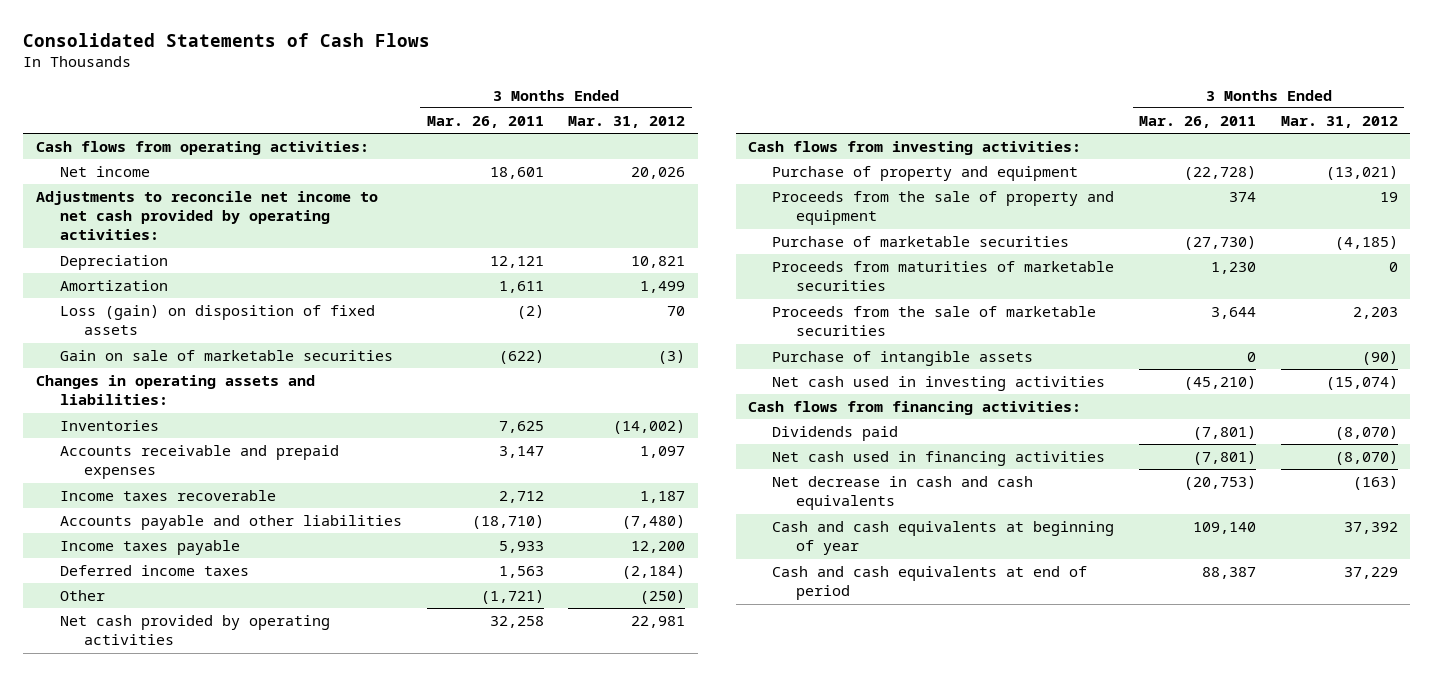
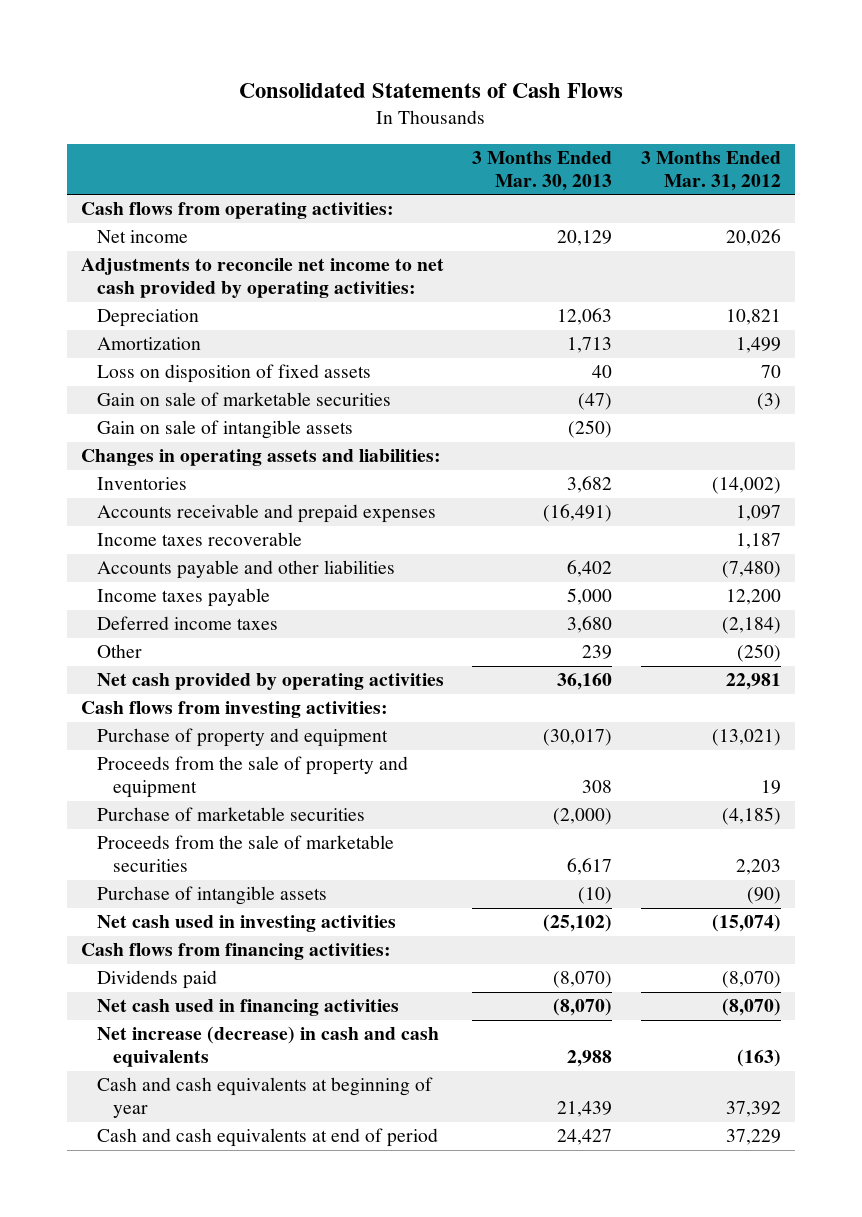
[426,116,544,129] Mar. 26, 2011 -> none
none -> [472,150,613,191] 3 Months Ended Mar. 30, 2013
[59,305,375,336] Loss (gain) on disposition of fixed assets -> [97,364,372,384] Loss on disposition of fixed assets
none -> [97,420,354,440] Gain on sale of intangible assets
[772,261,1115,292] Proceeds from maturities of marketable securities -> none
[772,476,1034,511] Net decrease in cash and cash equivalents -> [97,1026,440,1068] Net increase (decrease) in cash and cash equivalents

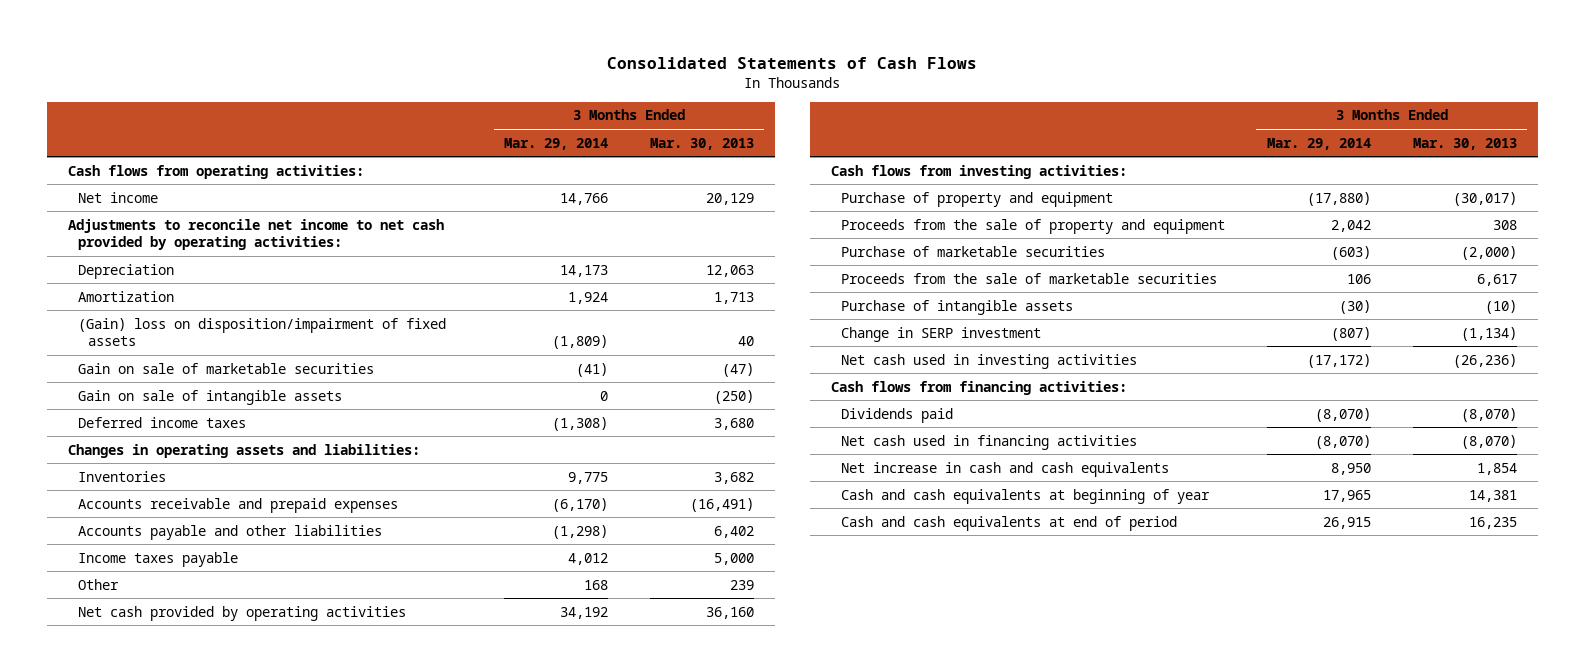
[640,150,781,191] 3 Months Ended Mar. 31, 2012 -> none
none -> [504,137,609,150] Mar. 29, 2014
[97,364,372,384] Loss on disposition of fixed assets -> [78,317,447,347] (Gain) loss on disposition/impairment of fixed assets
[97,616,279,631] Deferred income taxes -> [78,416,247,428] Deferred income taxes
[97,532,303,547] Income taxes recoverable -> none
none -> [840,326,1041,342] Change in SERP investment
[543,914,613,933] (25,102) -> [1452,353,1517,368] (26,236)
[97,1026,440,1068] Net increase (decrease) in cash and cash equivalents -> [840,461,1169,477] Net increase in cash and cash equivalents
[567,1050,613,1068] 2,988 -> [1476,462,1517,475] 1,854
[557,1101,613,1118] 21,439 -> [1468,489,1517,502] 14,381
[557,1129,613,1146] 24,427 -> [1468,516,1517,529] 16,235

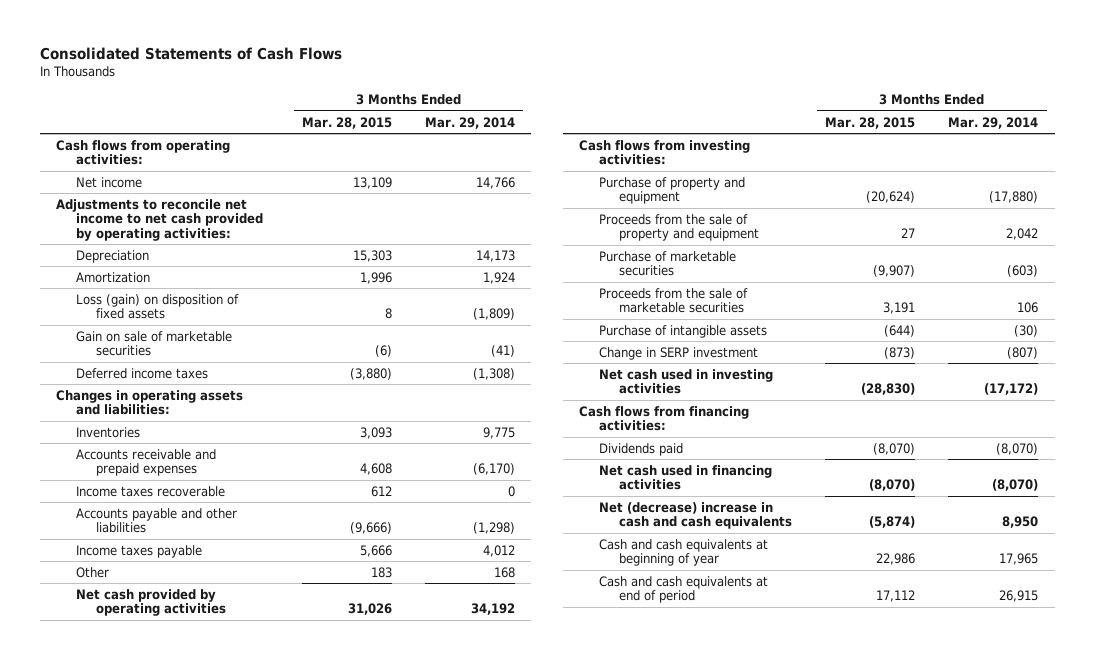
[650,137,755,150] Mar. 30, 2013 -> none
none -> [302,116,393,129] Mar. 28, 2015
[78,317,447,347] (Gain) loss on disposition/impairment of fixed assets -> [76,293,240,320] Loss (gain) on disposition of fixed assets
[78,389,343,405] Gain on sale of intangible assets -> none
none -> [76,485,226,497] Income taxes recoverable
[840,461,1169,477] Net increase in cash and cash equivalents -> [599,501,793,530] Net (decrease) increase in cash and cash equivalents

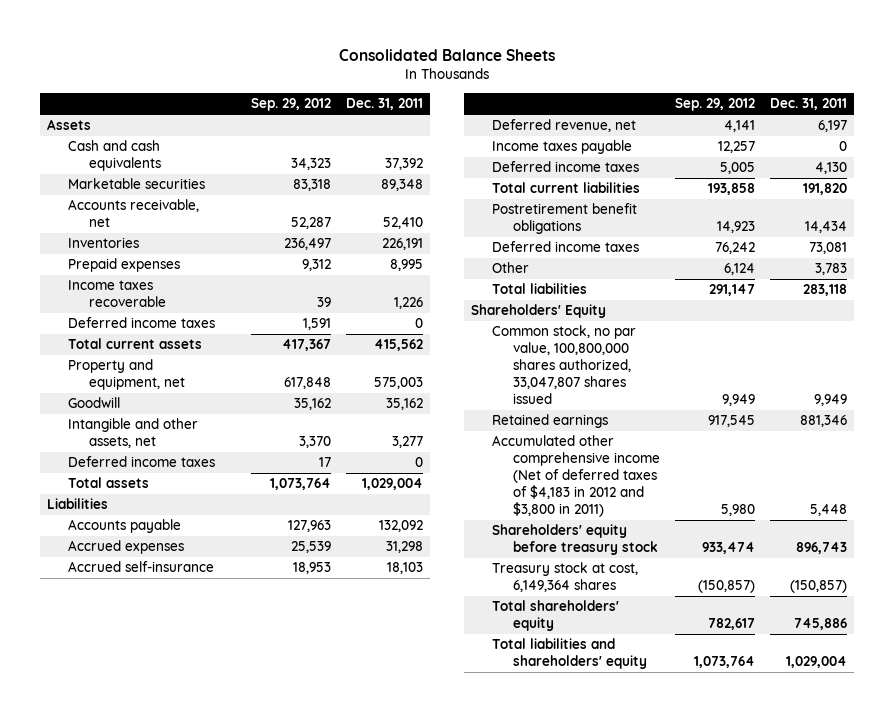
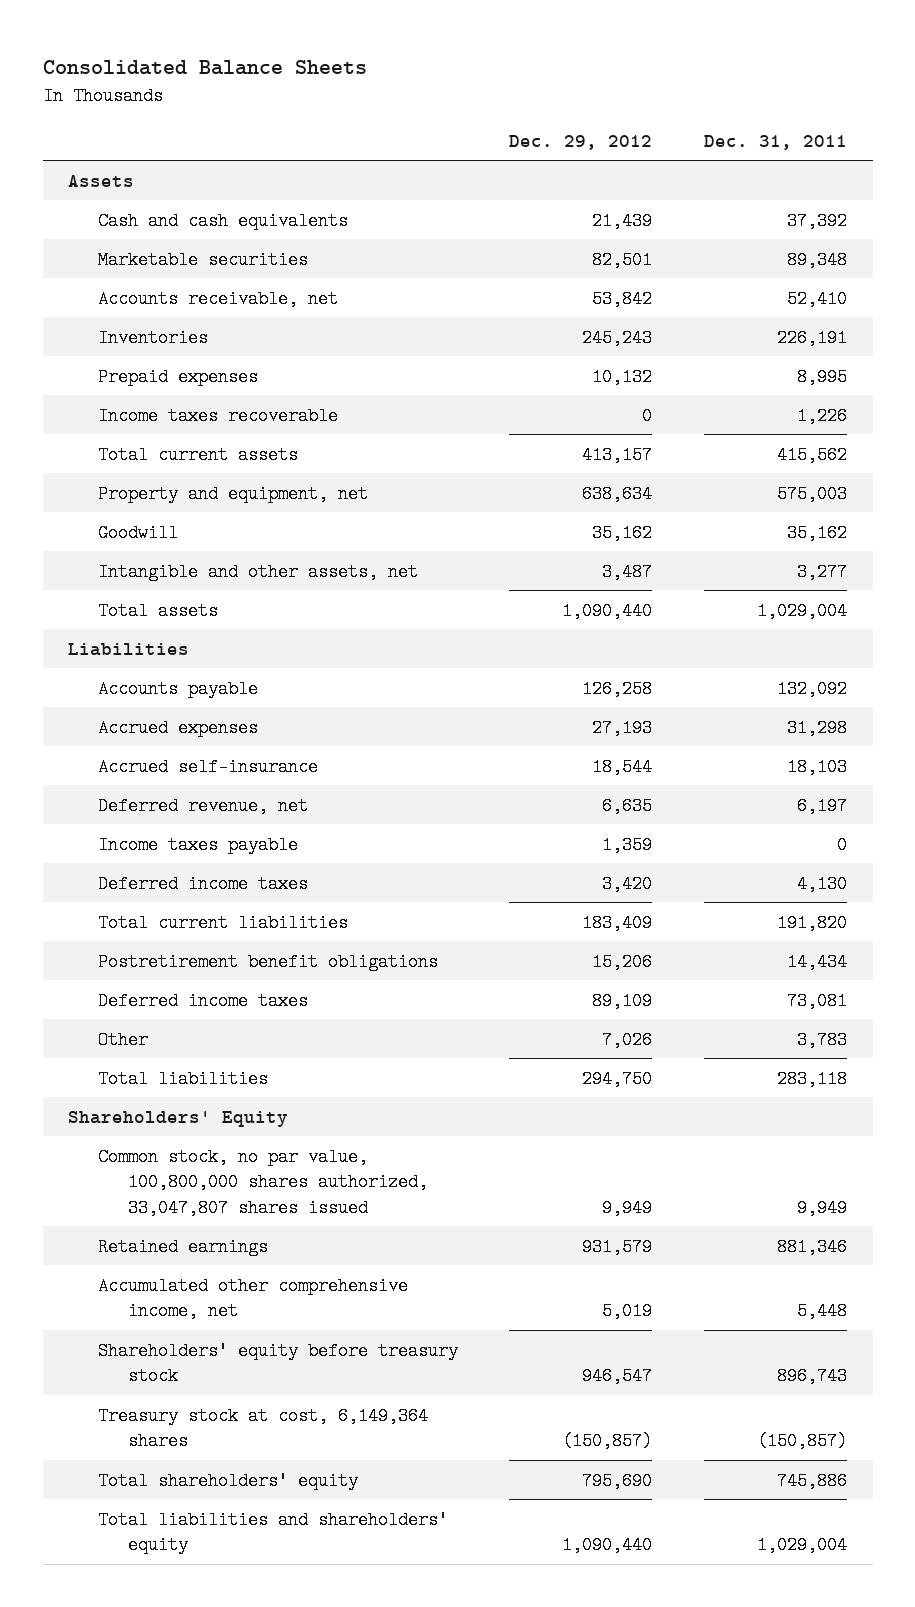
[250,98,331,112] Sep. 29, 2012 -> none
none -> [509,134,653,150] Dec. 29, 2012
[68,317,216,329] Deferred income taxes -> none
[68,456,216,468] Deferred income taxes -> none
[492,435,661,517] Accumulated other comprehensive income (Net of deferred taxes of $4,183 in 2012 and $3,800 in 2011) -> [98,1276,409,1321] Accumulated other comprehensive income, net

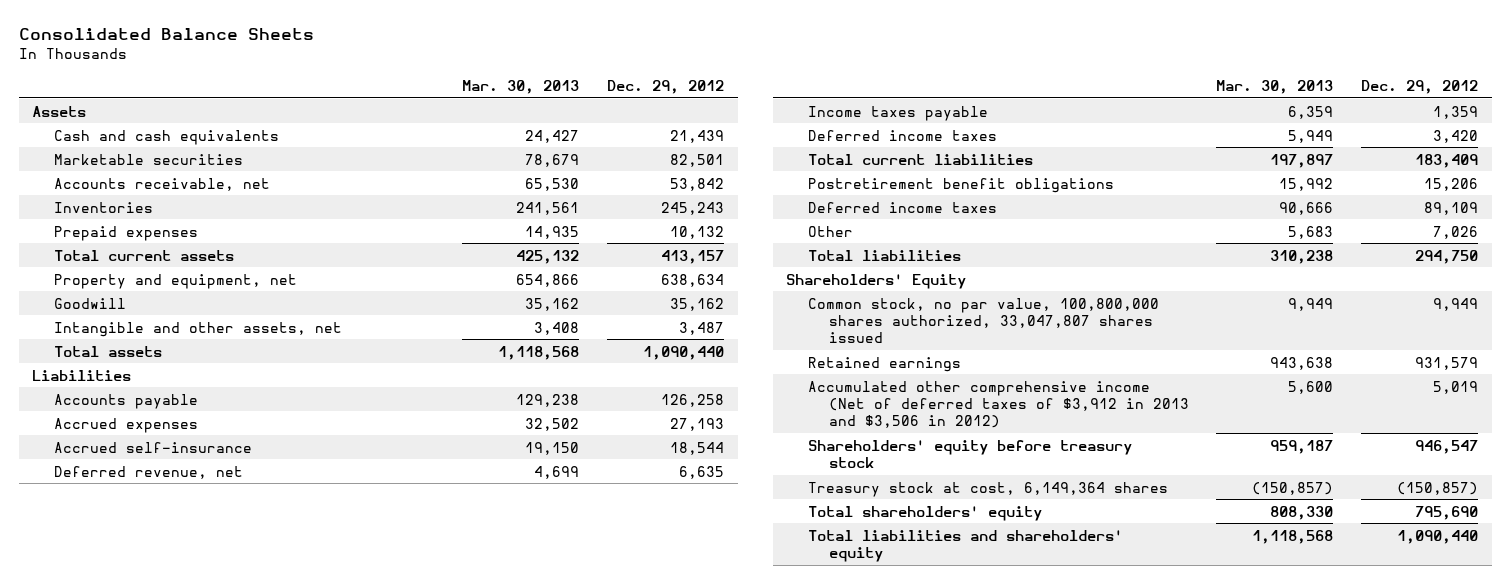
[703,134,847,150] Dec. 31, 2011 -> none
none -> [462,80,580,95] Mar. 30, 2013
[98,406,339,425] Income taxes recoverable -> none
[98,1276,409,1321] Accumulated other comprehensive income, net -> [807,380,1189,429] Accumulated other comprehensive income (Net of deferred taxes of $3,912 in 2013 and $3,506 in 2012)

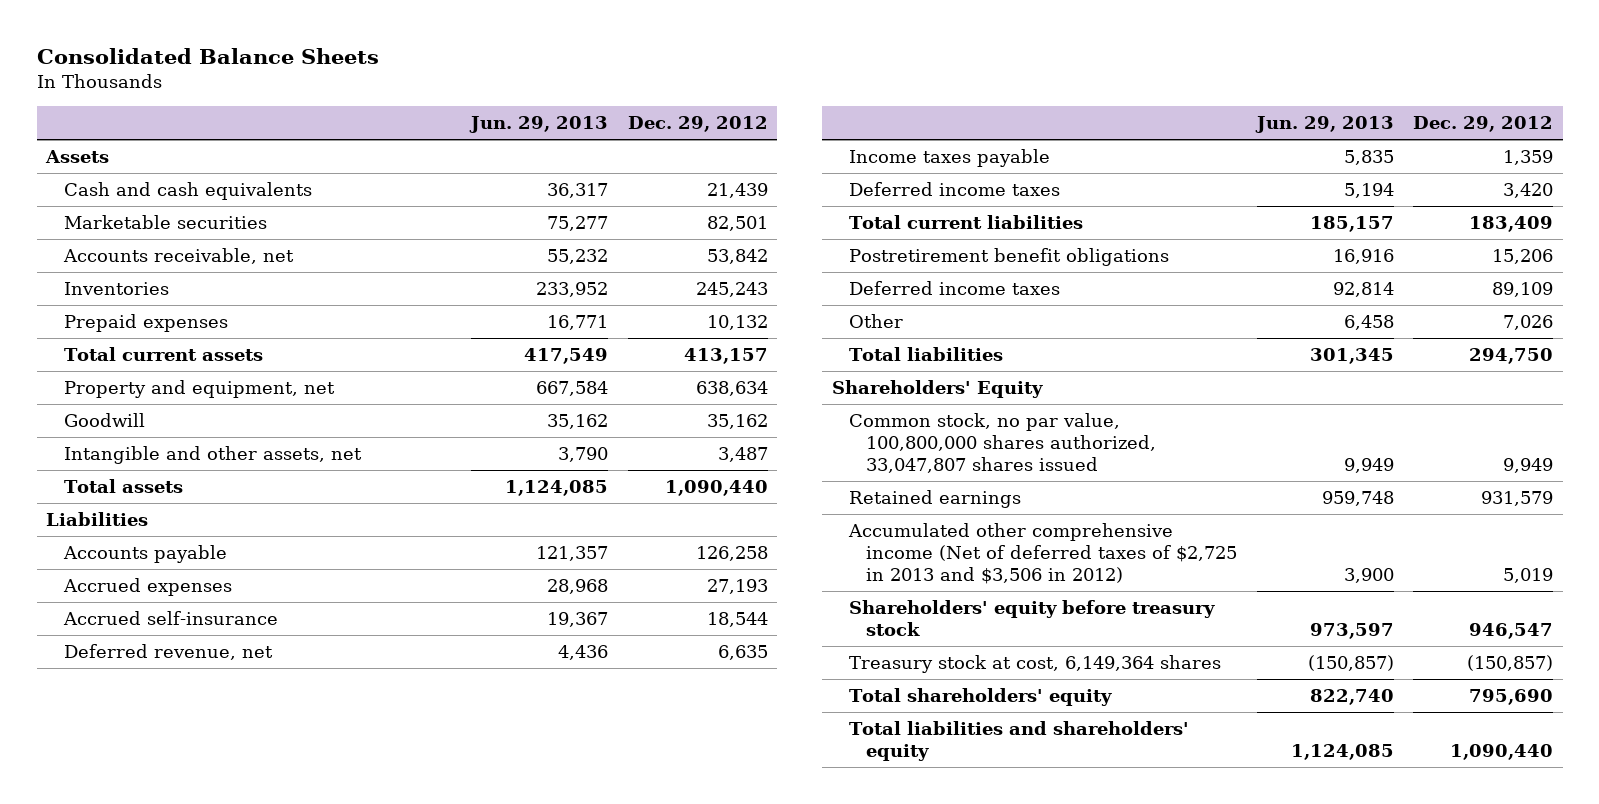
[462,80,580,95] Mar. 30, 2013 -> none
none -> [469,116,609,134] Jun. 29, 2013
[807,380,1189,429] Accumulated other comprehensive income (Net of deferred taxes of $3,912 in 2013 and $3,506 in 2012) -> [847,523,1238,584] Accumulated other comprehensive income (Net of deferred taxes of $2,725 in 2013 and $3,506 in 2012)

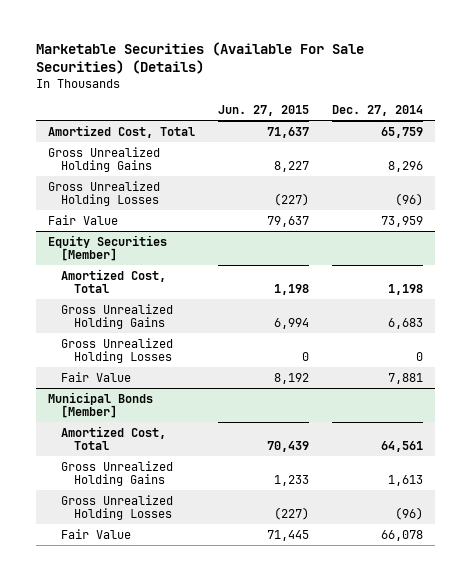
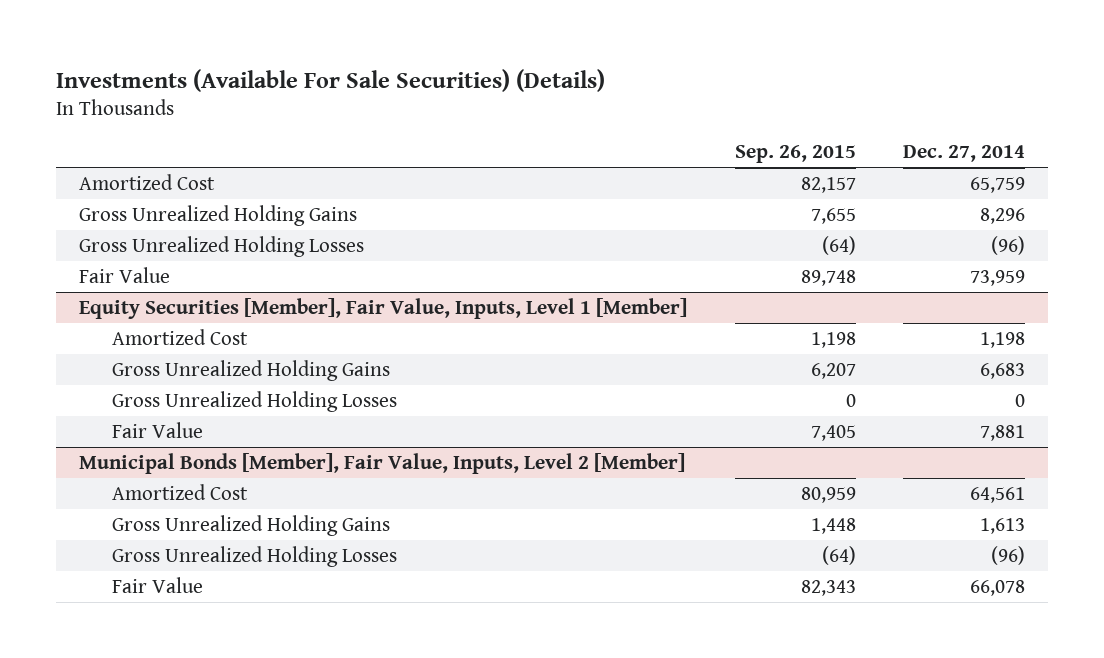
[35,42,364,75] Marketable Securities (Available For Sale Securities) (Details) -> [55,68,605,92] Investments (Available For Sale Securities) (Details)
[217,105,309,117] Jun. 27, 2015 -> none
none -> [734,145,856,164] Sep. 26, 2015
[47,124,195,138] Amortized Cost, Total -> [79,174,216,191] Amortized Cost
[47,234,167,262] Equity Securities [Member] -> none
none -> [79,298,688,320] Equity Securities [Member], Fair Value, Inputs, Level 1 [Member]
[60,268,166,294] Amortized Cost, Total -> [111,329,248,346] Amortized Cost
[47,391,153,419] Municipal Bonds [Member] -> none
none -> [79,453,686,475] Municipal Bonds [Member], Fair Value, Inputs, Level 2 [Member]
[60,425,166,451] Amortized Cost, Total -> [111,484,248,501] Amortized Cost

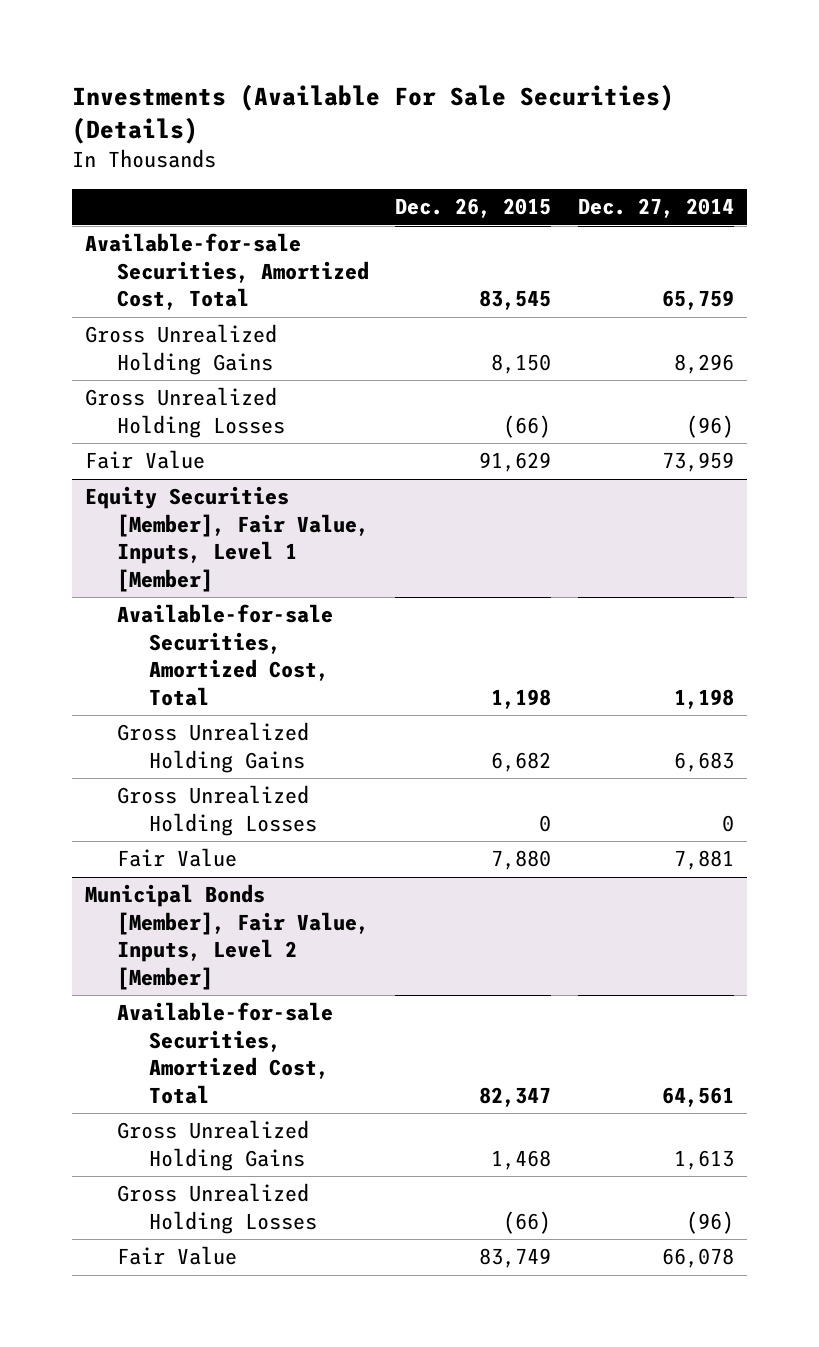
[734,145,856,164] Sep. 26, 2015 -> none
none -> [395,198,552,219] Dec. 26, 2015
[79,174,216,191] Amortized Cost -> [85,233,370,311] Available-for-sale Securities, Amortized Cost, Total
[111,329,248,346] Amortized Cost -> [117,604,334,706] Available-for-sale Securities, Amortized Cost, Total
[111,484,248,501] Amortized Cost -> [117,1002,334,1104] Available-for-sale Securities, Amortized Cost, Total

